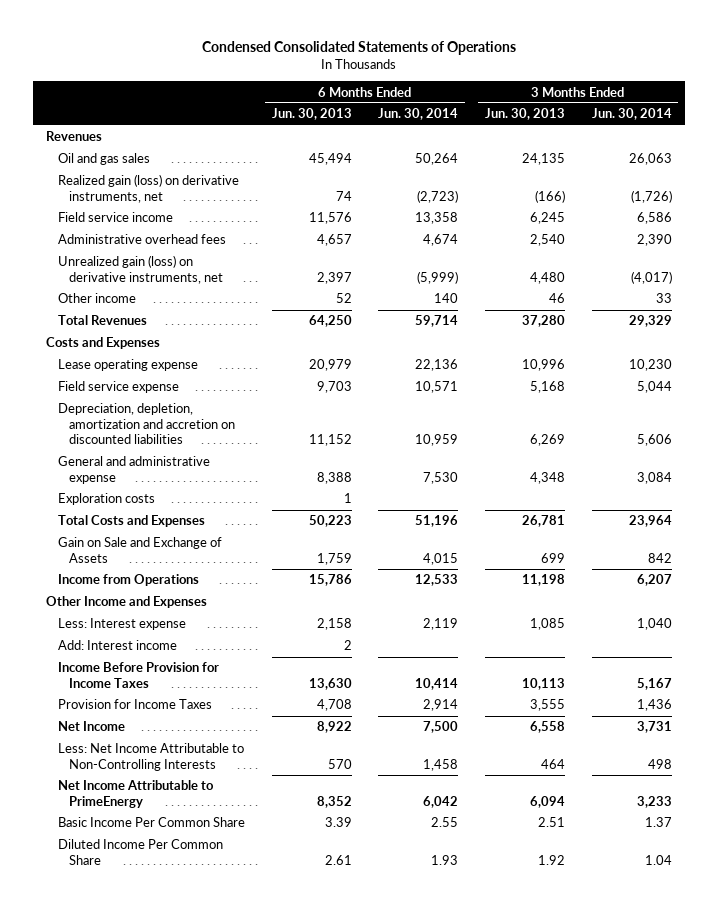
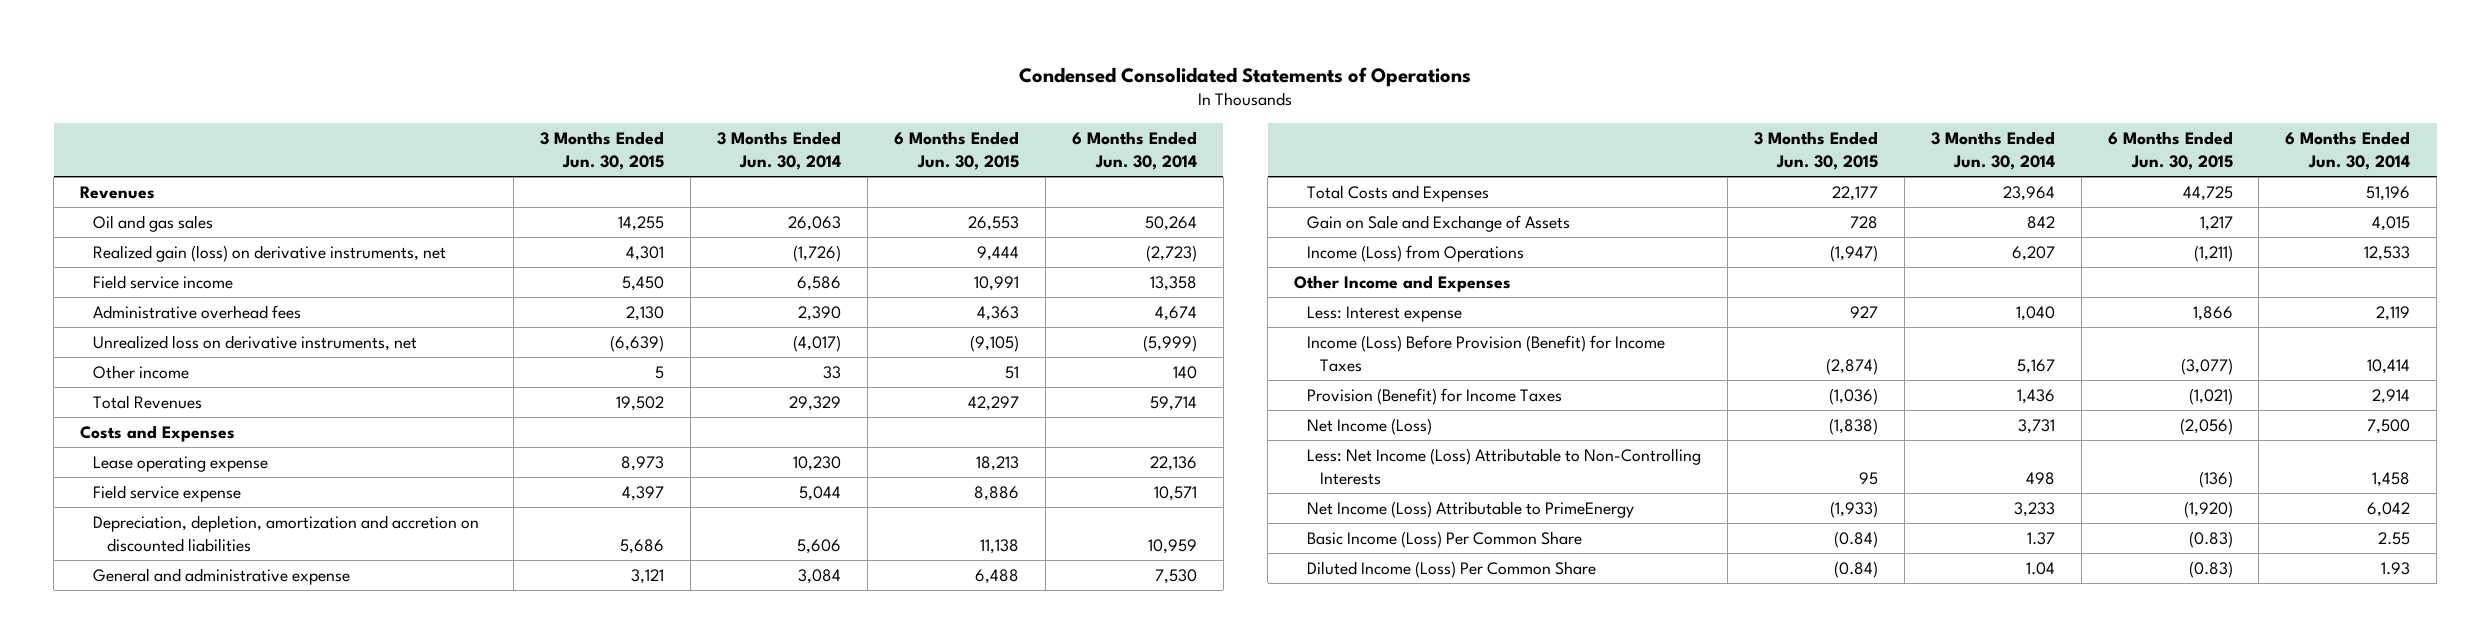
[271,108,352,121] Jun. 30, 2013 -> none
[484,108,565,121] Jun. 30, 2013 -> none
none -> [540,131,665,171] 3 Months Ended Jun. 30, 2015
none -> [893,131,1019,171] 6 Months Ended Jun. 30, 2015
[57,255,224,284] Unrealized gain (loss) on derivative instruments, net -> [93,335,418,352] Unrealized loss on derivative instruments, net
[57,493,155,506] Exploration costs -> none
[57,574,199,587] Income from Operations -> [1307,245,1525,263] Income (Loss) from Operations
[57,640,177,651] Add: Interest income -> none
[57,662,219,688] Income Before Provision for Income Taxes -> [1307,335,1666,372] Income (Loss) Before Provision (Benefit) for Income Taxes
[57,699,212,710] Provision for Income Taxes -> [1307,388,1563,406] Provision (Benefit) for Income Taxes
[57,721,125,732] Net Income -> [1307,418,1433,436] Net Income (Loss)
[57,743,244,771] Less: Net Income Attributable to Non-Controlling Interests -> [1307,448,1702,485] Less: Net Income (Loss) Attributable to Non-Controlling Interests
[57,780,214,808] Net Income Attributable to PrimeEnergy -> [1307,501,1635,519] Net Income (Loss) Attributable to PrimeEnergy
[57,817,245,828] Basic Income Per Common Share -> [1307,531,1583,549] Basic Income (Loss) Per Common Share
[57,839,223,865] Diluted Income Per Common Share -> [1307,561,1597,579] Diluted Income (Loss) Per Common Share

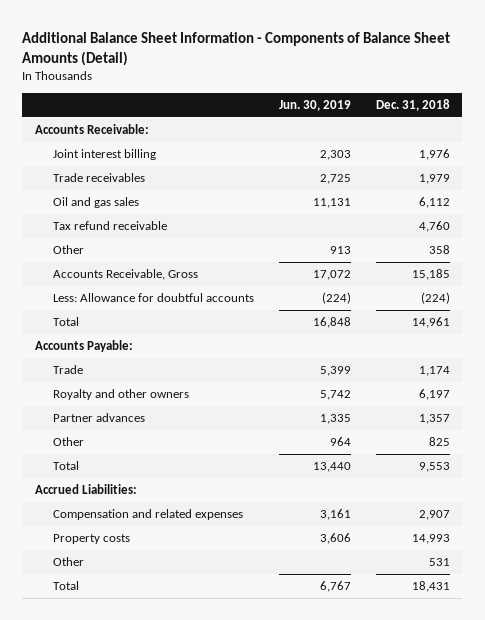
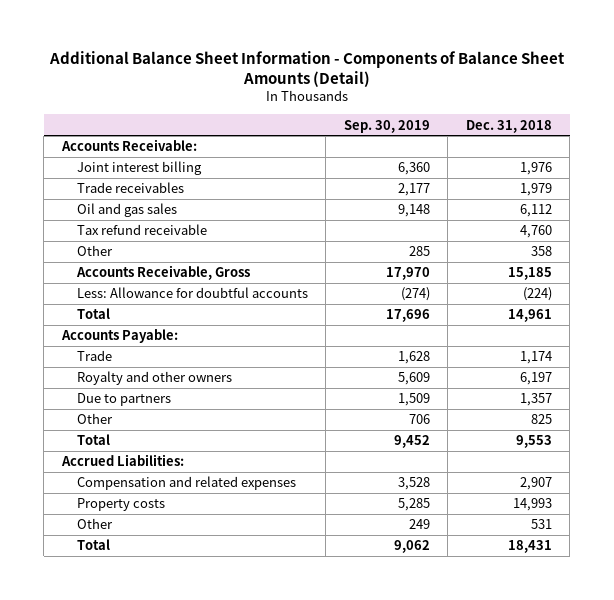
[278,100,351,112] Jun. 30, 2019 -> none
none -> [343,119,430,133] Sep. 30, 2019
[52,413,145,423] Partner advances -> [76,393,171,407] Due to partners

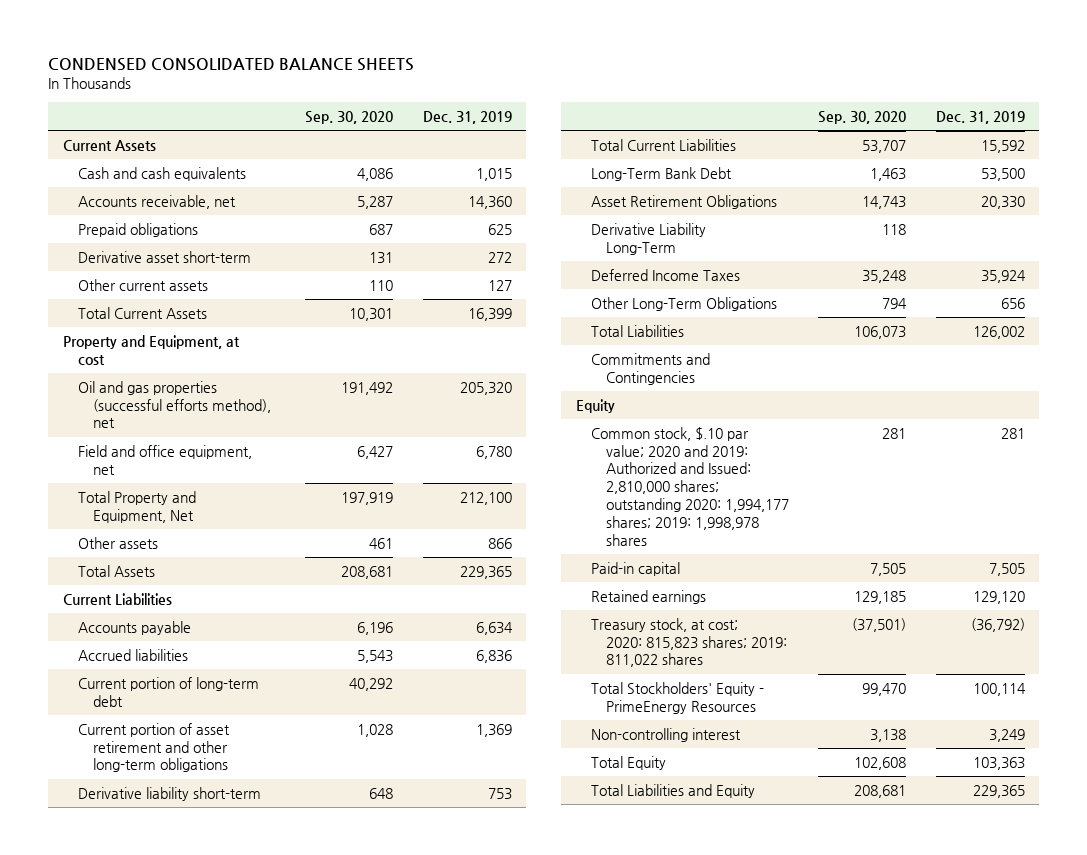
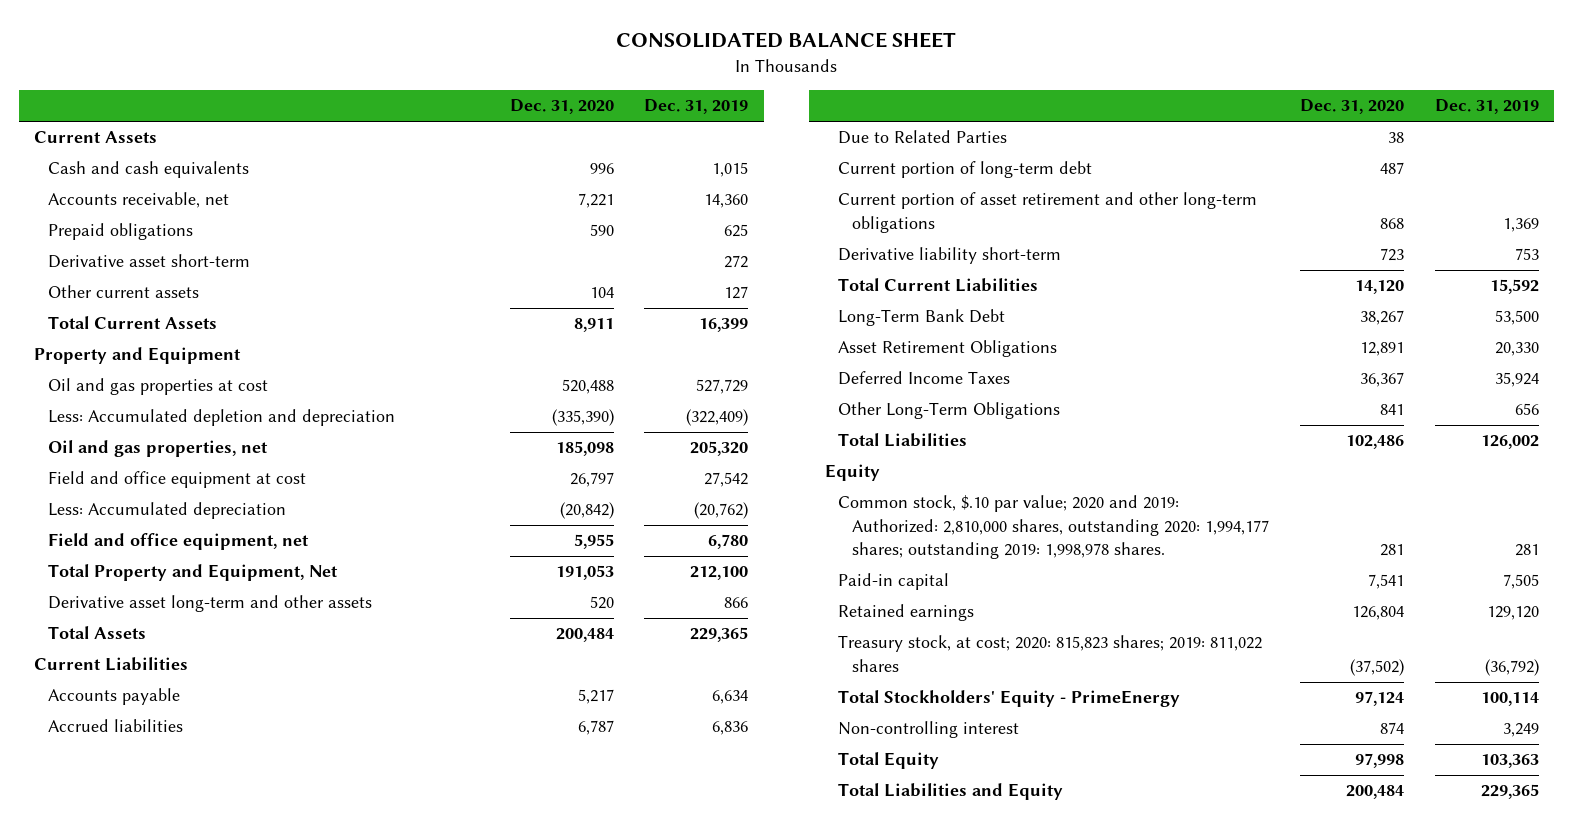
[47,58,414,72] CONDENSED CONSOLIDATED BALANCE SHEETS -> [616,32,957,49] CONSOLIDATED BALANCE SHEET
[305,110,394,124] Sep. 30, 2020 -> none
none -> [509,99,614,115] Dec. 31, 2020
[62,334,240,365] Property and Equipment, at cost -> [34,347,242,365] Property and Equipment
none -> [48,378,269,396] Oil and gas properties at cost
none -> [48,409,396,427] Less: Accumulated depletion and depreciation
[77,380,272,429] Oil and gas properties (successful efforts method), net -> [48,440,269,458] Oil and gas properties, net
none -> [48,471,307,489] Field and office equipment at cost
none -> [48,502,287,520] Less: Accumulated depreciation
[77,536,158,549] Other assets -> [48,595,373,613] Derivative asset long-term and other assets
none -> [838,130,1008,145] Due to Related Parties
[590,222,706,255] Derivative Liability Long-Term -> none
[590,352,710,385] Commitments and Contingencies -> none
[590,426,790,546] Common stock, $.10 par value; 2020 and 2019: Authorized and Issued: 2,810,000 shares; outstanding 2020: 1,994,177 shares; 2019: 1,998,978 shares -> [838,495,1270,560] Common stock, $.10 par value; 2020 and 2019: Authorized: 2,810,000 shares, outstanding 2020: 1,994,177 shares; outstanding 2019: 1,998,978 shares.
[590,681,764,714] Total Stockholders' Equity - PrimeEnergy Resources -> [838,690,1181,708] Total Stockholders' Equity - PrimeEnergy

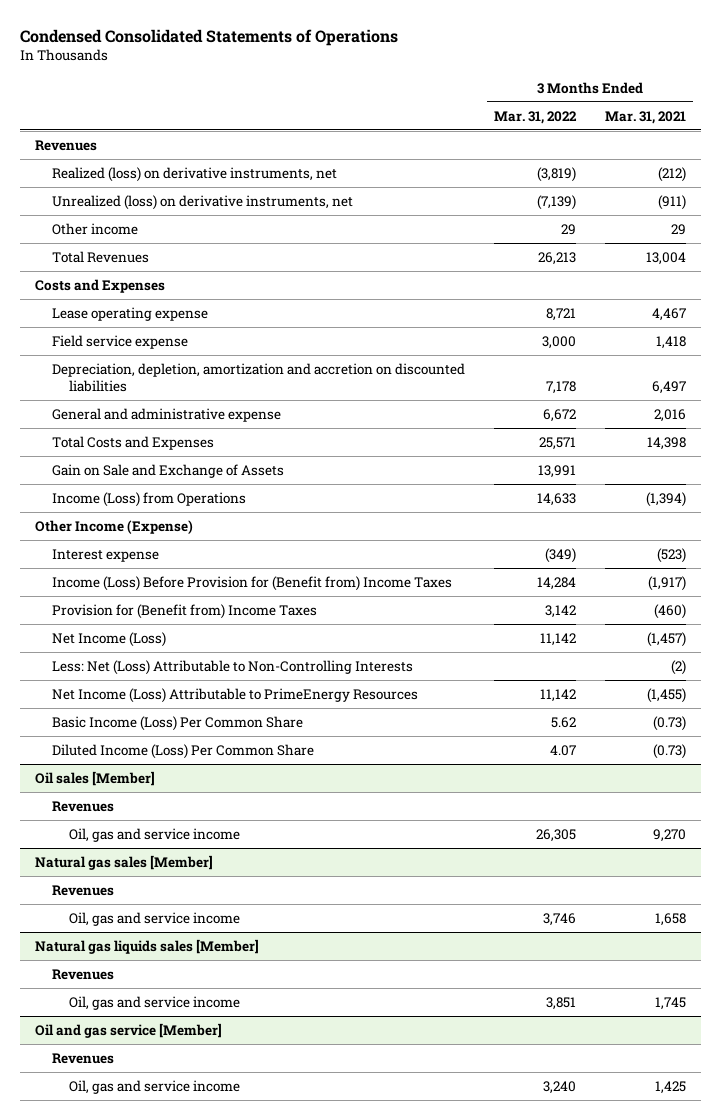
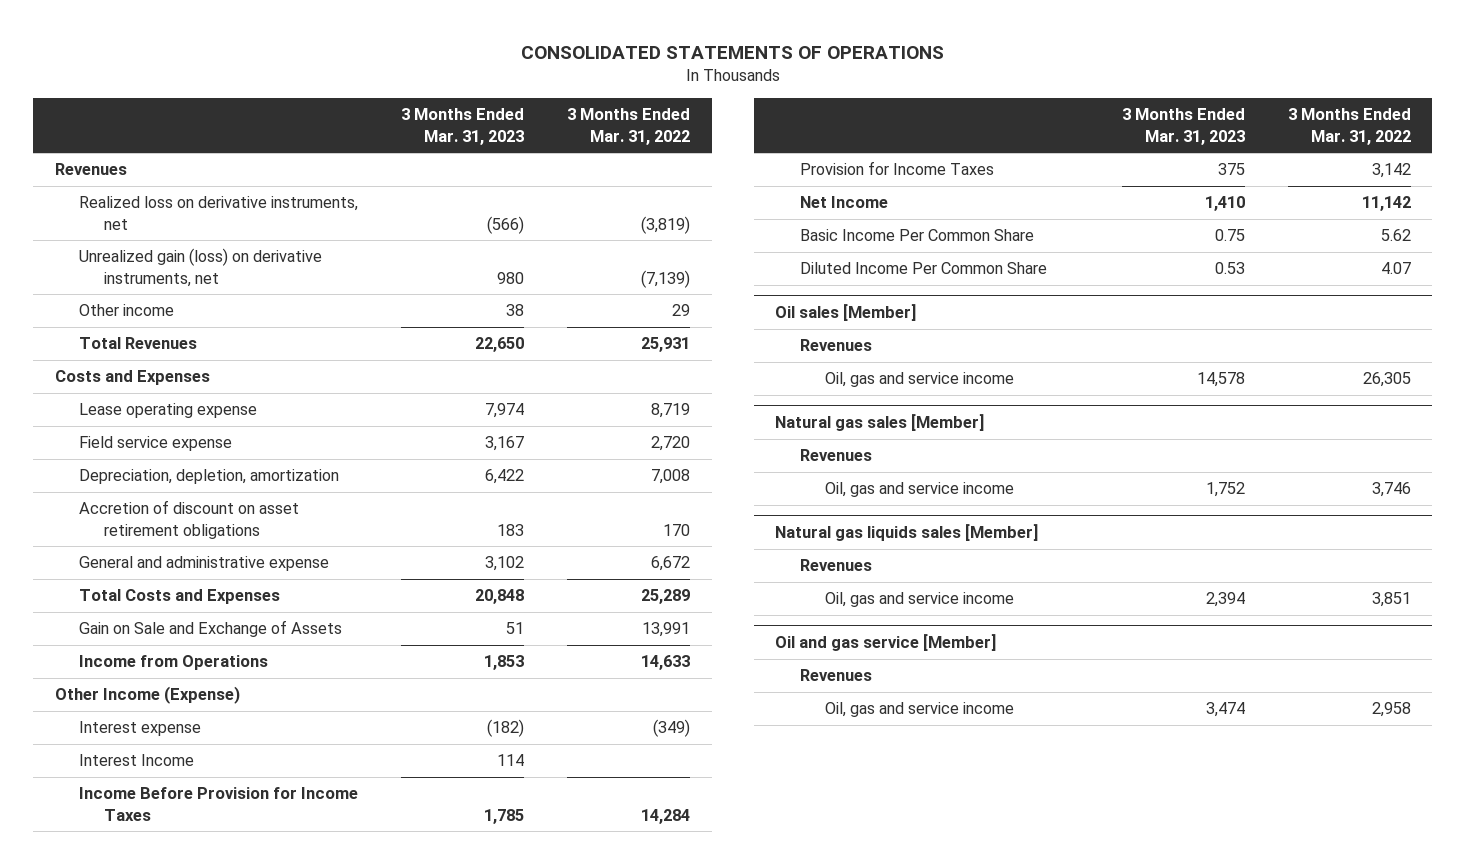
[20,28,399,46] Condensed Consolidated Statements of Operations -> [520,45,944,59] CONSOLIDATED STATEMENTS OF OPERATIONS
[605,110,687,124] Mar. 31, 2021 -> none
none -> [401,108,525,145] 3 Months Ended Mar. 31, 2023
[52,166,338,182] Realized (loss) on derivative instruments, net -> [79,196,359,230] Realized loss on derivative instruments, net
[52,194,354,210] Unrealized (loss) on derivative instruments, net -> [79,248,323,287] Unrealized gain (loss) on derivative instruments, net
[538,251,577,265] 26,213 -> [641,337,691,353] 25,931
[546,307,577,321] 8,721 -> [651,403,691,419] 8,719
[542,335,577,349] 3,000 -> [651,436,691,452] 2,720
[52,362,466,393] Depreciation, depletion, amortization and accretion on discounted liabilities -> [79,469,340,485] Depreciation, depletion, amortization
[546,381,577,395] 7,178 -> [651,469,691,485] 7,008
none -> [79,500,300,539] Accretion of discount on asset retirement obligations
[539,436,577,450] 25,571 -> [641,589,691,605] 25,289
[52,491,247,507] Income (Loss) from Operations -> [79,655,269,671] Income from Operations
[52,659,414,675] Less: Net (Loss) Attributable to Non-Controlling Interests -> none
[52,687,419,703] Net Income (Loss) Attributable to PrimeEnergy Resources -> none
none -> [79,754,195,767] Interest Income
[52,575,453,591] Income (Loss) Before Provision for (Benefit from) Income Taxes -> [79,787,359,821] Income Before Provision for Income Taxes
[52,603,318,619] Provision for (Benefit from) Income Taxes -> [799,161,994,176] Provision for Income Taxes
[52,631,167,647] Net Income (Loss) -> [799,196,888,209] Net Income
[52,715,304,731] Basic Income (Loss) Per Common Share -> [799,229,1034,242] Basic Income Per Common Share
[52,743,315,759] Diluted Income (Loss) Per Common Share -> [799,262,1047,275] Diluted Income Per Common Share
[543,1080,577,1094] 3,240 -> [1371,702,1411,718] 2,958

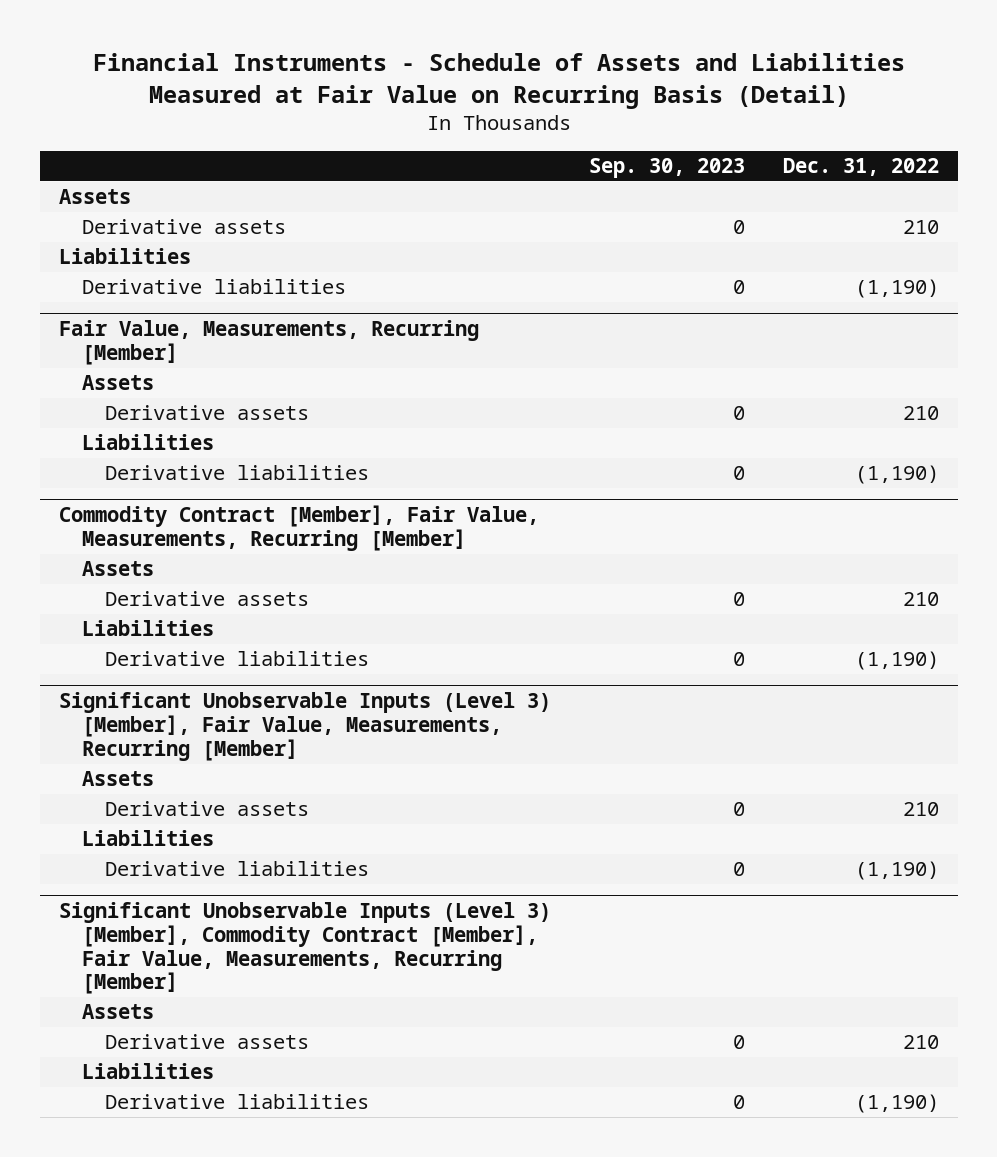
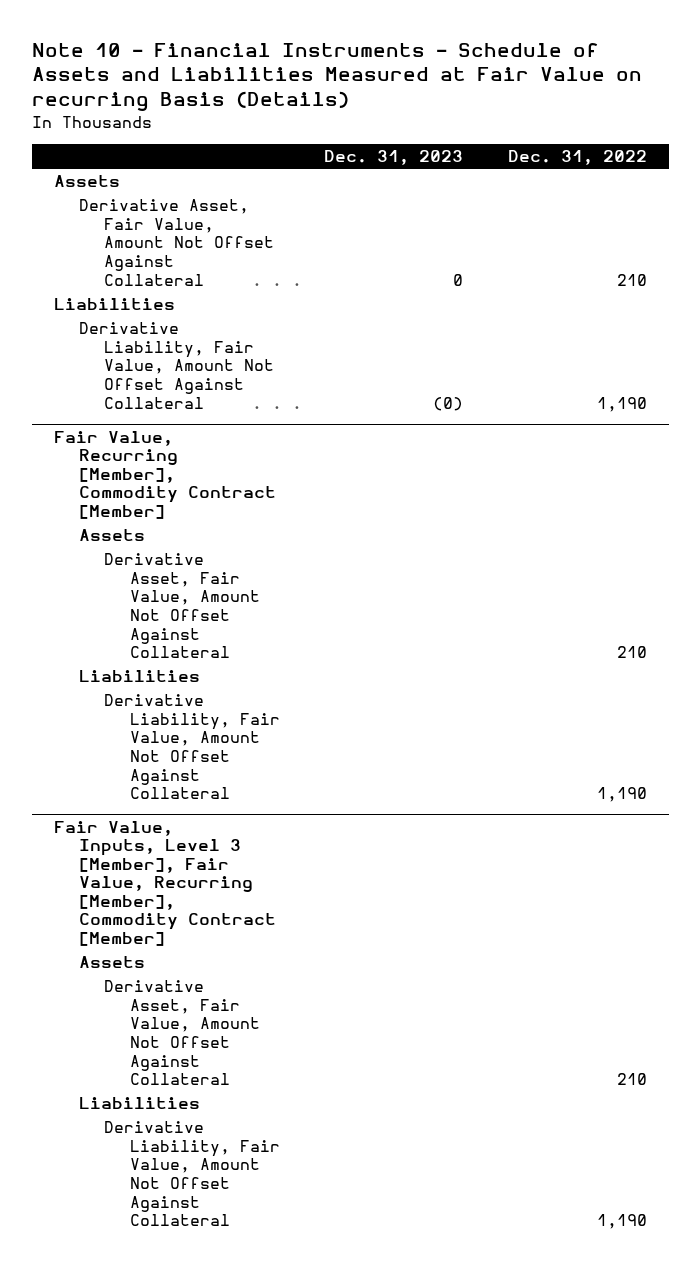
[92,53,905,109] Financial Instruments - Schedule of Assets and Liabilities Measured at Fair Value on Recurring Basis (Detail) -> [31,42,642,112] Note 10 - Financial Instruments - Schedule of Assets and Liabilities Measured at Fair Value on recurring Basis (Details)
[588,158,745,179] Sep. 30, 2023 -> none
none -> [324,150,464,166] Dec. 31, 2023
[58,248,191,265] Liabilities -> none
[81,279,346,295] Derivative liabilities -> none
[58,320,479,365] Fair Value, Measurements, Recurring [Member] -> none
[81,375,154,391] Assets -> none
[104,405,309,421] Derivative assets -> none
[81,434,214,451] Liabilities -> none
[104,465,369,481] Derivative liabilities -> none
[58,505,539,551] Commodity Contract [Member], Fair Value, Measurements, Recurring [Member] -> none
[81,561,154,577] Assets -> none
[104,591,309,607] Derivative assets -> none
[81,219,286,235] Derivative assets -> [79,199,275,286] Derivative Asset, Fair Value, Amount Not Offset Against Collateral
[104,651,369,667] Derivative liabilities -> none
[58,692,551,761] Significant Unobservable Inputs (Level 3) [Member], Fair Value, Measurements, Recurring [Member] -> none
none -> [79,322,275,409] Derivative Liability, Fair Value, Amount Not Offset Against Collateral
none -> [53,430,277,519] Fair Value, Recurring [Member], Commodity Contract [Member]
[104,801,309,817] Derivative assets -> [104,553,260,659] Derivative Asset, Fair Value, Amount Not Offset Against Collateral
[104,861,369,877] Derivative liabilities -> none
none -> [104,694,280,800] Derivative Liability, Fair Value, Amount Not Offset Against Collateral
[58,902,551,995] Significant Unobservable Inputs (Level 3) [Member], Commodity Contract [Member], Fair Value, Measurements, Recurring [Member] -> [53,820,277,947] Fair Value, Inputs, Level 3 [Member], Fair Value, Recurring [Member], Commodity Contract [Member]
[104,1034,309,1050] Derivative assets -> [104,980,260,1086] Derivative Asset, Fair Value, Amount Not Offset Against Collateral
[104,1094,369,1110] Derivative liabilities -> none
none -> [104,1121,280,1227] Derivative Liability, Fair Value, Amount Not Offset Against Collateral

